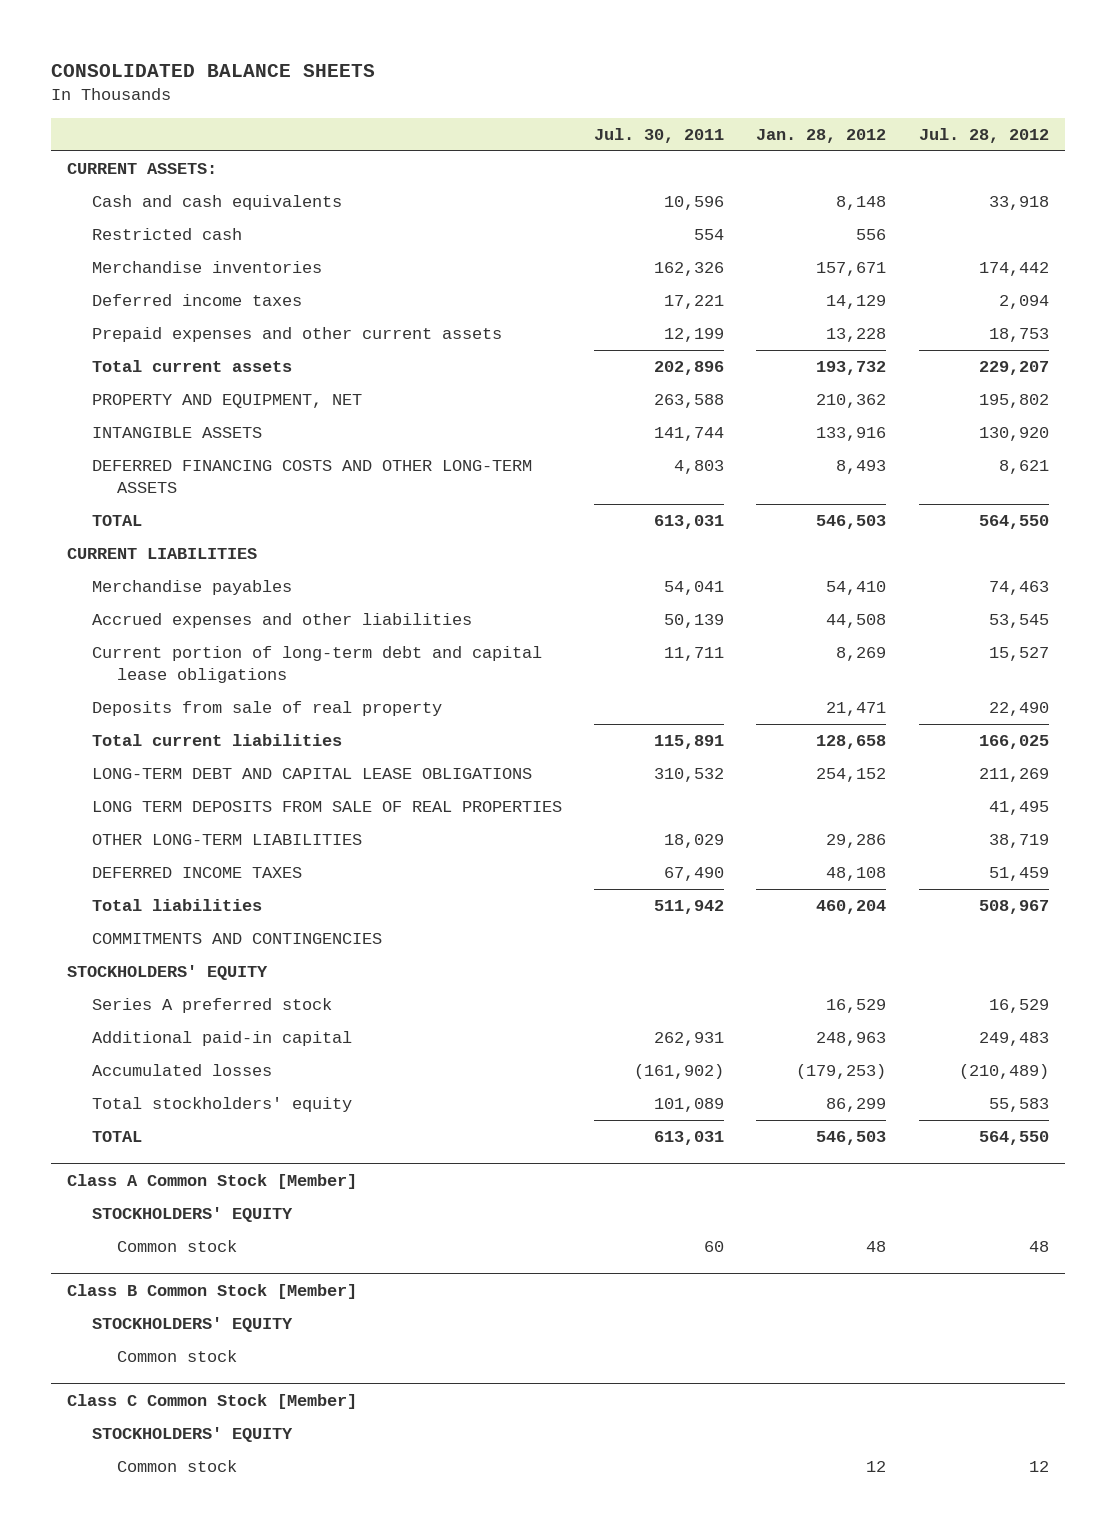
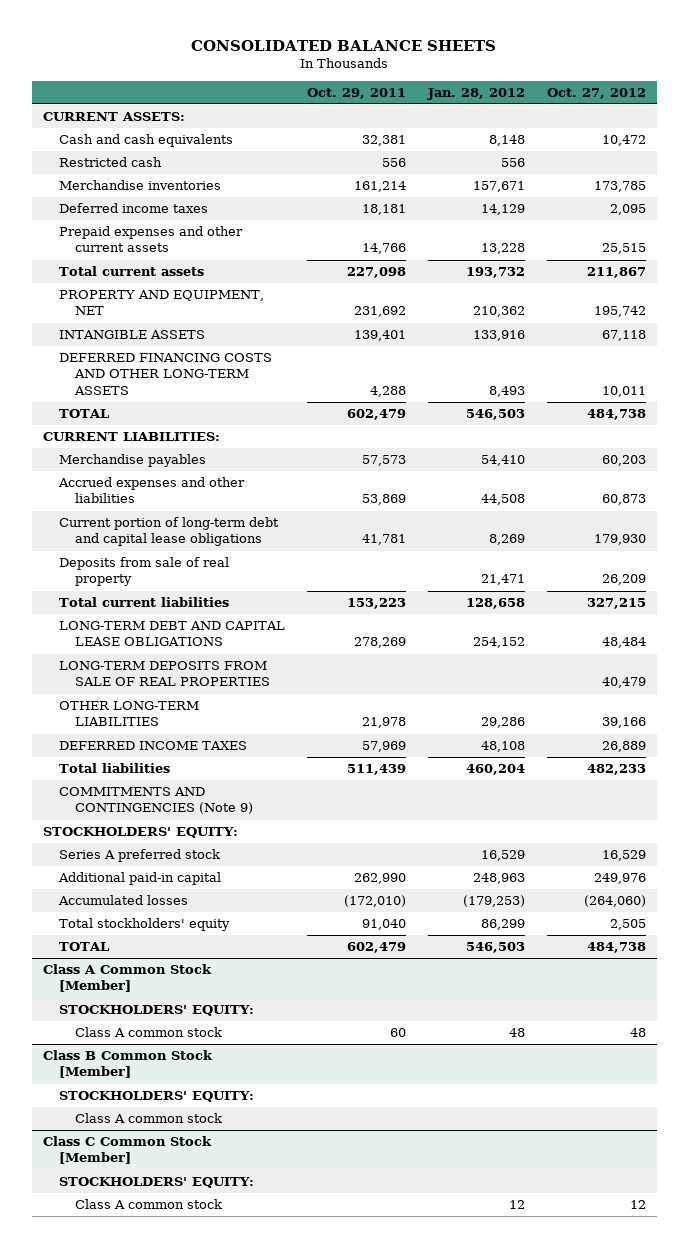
[594,127,725,143] Jul. 30, 2011 -> none
[918,127,1049,143] Jul. 28, 2012 -> none
none -> [306,87,406,99] Oct. 29, 2011
none -> [547,87,647,99] Oct. 27, 2012
[66,548,257,560] CURRENT LIABILITIES -> [42,432,220,442] CURRENT LIABILITIES:
[91,801,562,813] LONG TERM DEPOSITS FROM SALE OF REAL PROPERTIES -> [58,661,270,687] LONG-TERM DEPOSITS FROM SALE OF REAL PROPERTIES
[91,933,382,945] COMMITMENTS AND CONTINGENCIES -> [58,787,253,815] COMMITMENTS AND CONTINGENCIES (Note 9)
[66,965,268,981] STOCKHOLDERS' EQUITY -> [42,827,238,839] STOCKHOLDERS' EQUITY:
[91,1207,293,1223] STOCKHOLDERS' EQUITY -> [58,1005,254,1017] STOCKHOLDERS' EQUITY:
[116,1240,237,1253] Common stock -> [74,1027,222,1038] Class A common stock
[91,1317,293,1333] STOCKHOLDERS' EQUITY -> [58,1091,254,1103] STOCKHOLDERS' EQUITY:
[116,1350,237,1363] Common stock -> [74,1113,222,1124] Class A common stock
[91,1427,293,1443] STOCKHOLDERS' EQUITY -> [58,1177,254,1189] STOCKHOLDERS' EQUITY:
[116,1460,237,1473] Common stock -> [74,1199,222,1210] Class A common stock

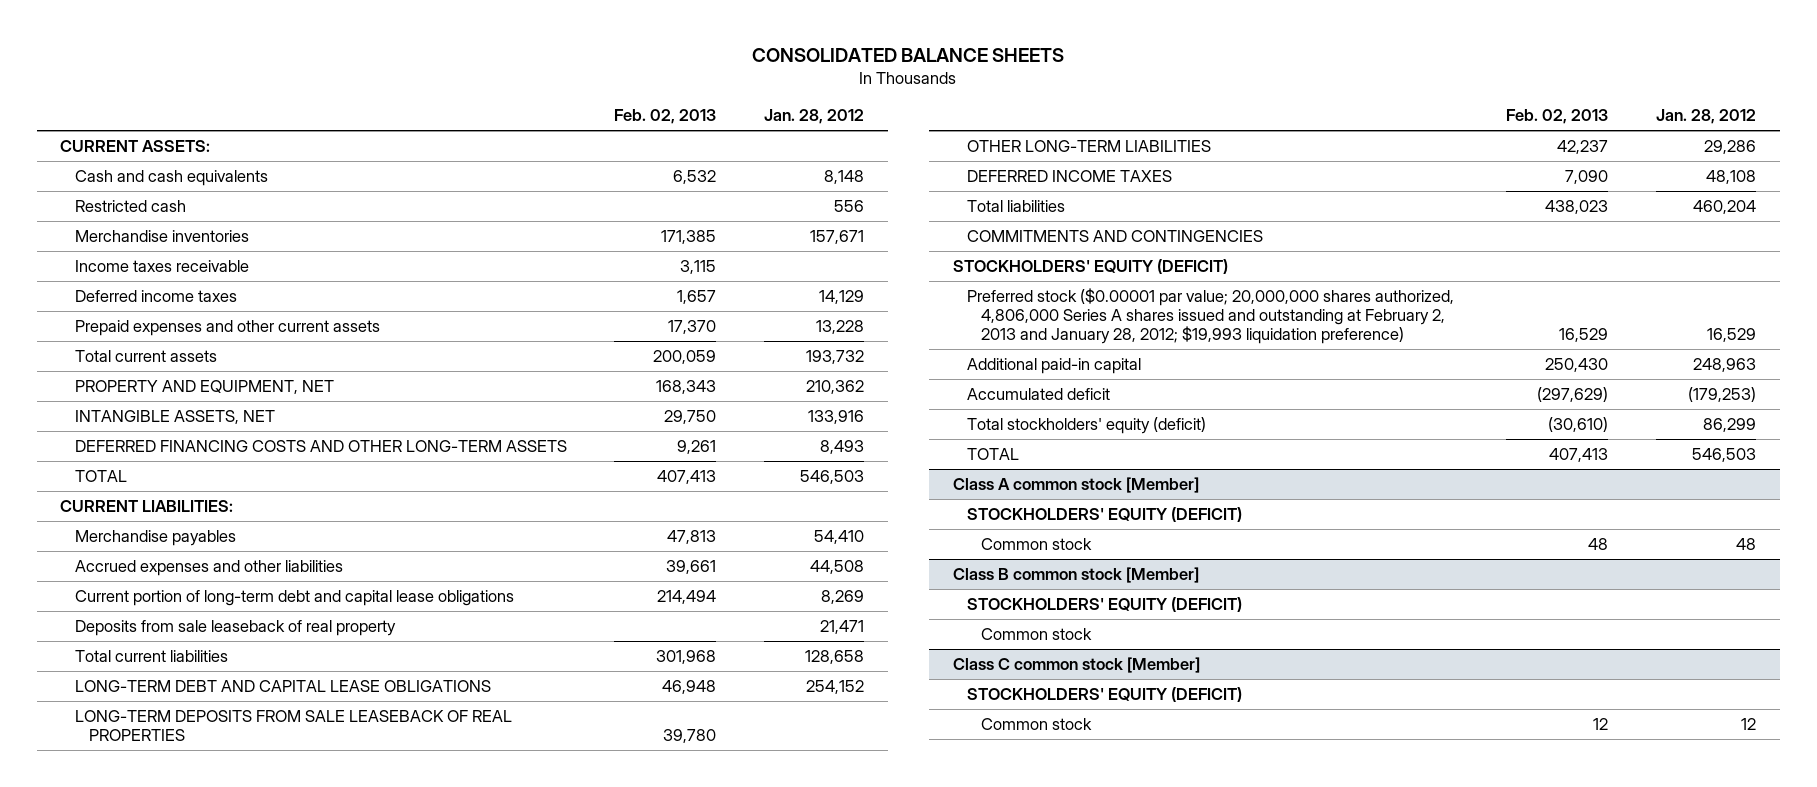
[306,87,406,99] Oct. 29, 2011 -> none
[547,87,647,99] Oct. 27, 2012 -> none
none -> [614,109,717,125] Feb. 02, 2013
none -> [74,259,249,272] Income taxes receivable
[58,330,205,340] INTANGIBLE ASSETS -> [74,409,275,424] INTANGIBLE ASSETS, NET
[58,557,229,587] Deposits from sale of real property -> [74,619,396,636] Deposits from sale leaseback of real property
[58,661,270,687] LONG-TERM DEPOSITS FROM SALE OF REAL PROPERTIES -> [74,709,512,741] LONG-TERM DEPOSITS FROM SALE LEASEBACK OF REAL PROPERTIES
[58,787,253,815] COMMITMENTS AND CONTINGENCIES (Note 9) -> [966,229,1263,242] COMMITMENTS AND CONTINGENCIES
[42,827,238,839] STOCKHOLDERS' EQUITY: -> [952,258,1228,274] STOCKHOLDERS' EQUITY (DEFICIT)
[58,849,220,863] Series A preferred stock -> [966,287,1454,344] Preferred stock ($0.00001 par value; 20,000,000 shares authorized, 4,806,000 Series A shares issued and outstanding at February 2, 2013 and January 28, 2012; $19,993 liquidation preference)
[57,895,188,906] Accumulated losses -> [966,387,1110,400] Accumulated deficit
[58,918,230,932] Total stockholders' equity -> [966,416,1206,434] Total stockholders' equity (deficit)
[42,964,212,993] Class A Common Stock [Member] -> [952,476,1199,493] Class A common stock [Member]
[58,1005,254,1017] STOCKHOLDERS' EQUITY: -> [966,506,1242,522] STOCKHOLDERS' EQUITY (DEFICIT)
[74,1027,222,1038] Class A common stock -> [981,537,1093,550] Common stock
[42,1050,213,1079] Class B Common Stock [Member] -> [952,566,1199,583] Class B common stock [Member]
[58,1091,254,1103] STOCKHOLDERS' EQUITY: -> [966,596,1242,612] STOCKHOLDERS' EQUITY (DEFICIT)
[74,1113,222,1124] Class A common stock -> [981,627,1093,640] Common stock
[42,1136,212,1165] Class C Common Stock [Member] -> [952,656,1200,673] Class C common stock [Member]
[58,1177,254,1189] STOCKHOLDERS' EQUITY: -> [966,686,1242,702] STOCKHOLDERS' EQUITY (DEFICIT)
[74,1199,222,1210] Class A common stock -> [981,717,1093,730] Common stock

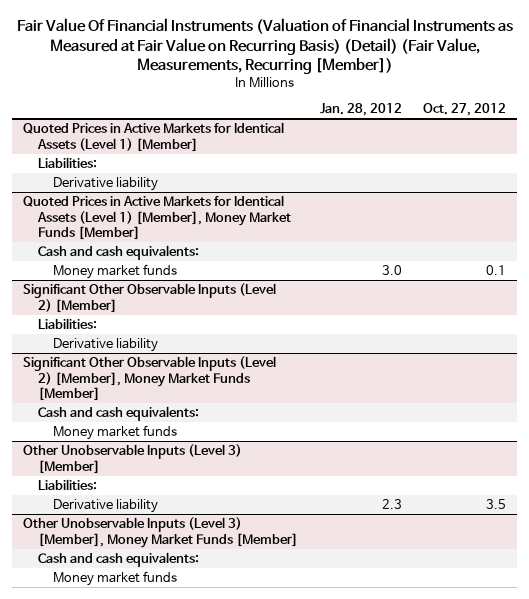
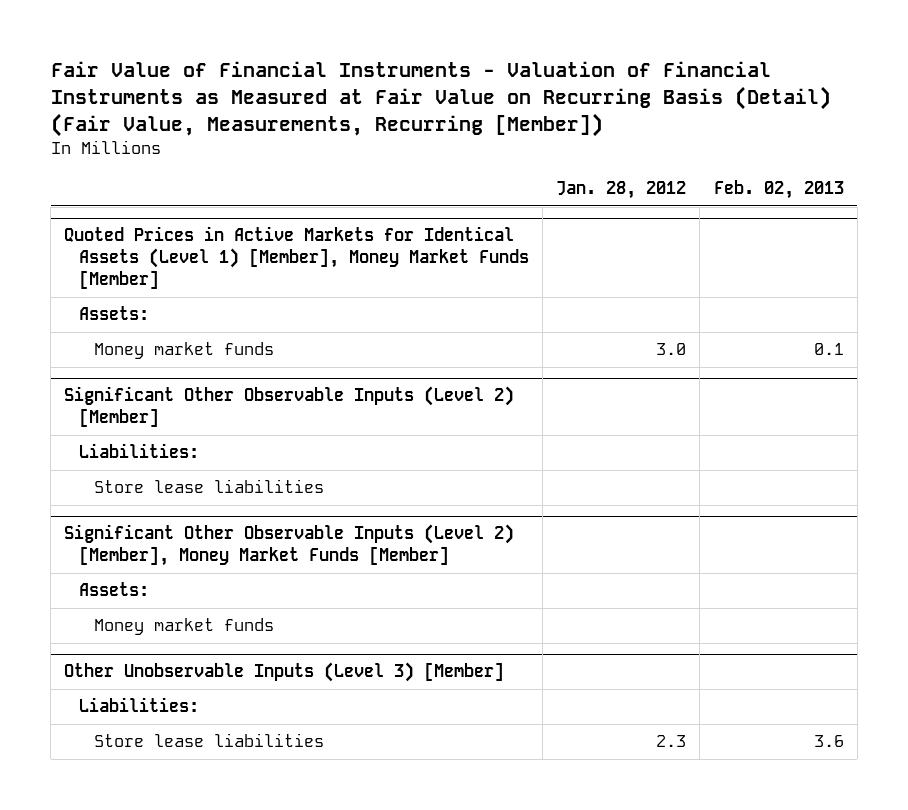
[16,18,513,74] Fair Value Of Financial Instruments (Valuation of Financial Instruments as Measured at Fair Value on Recurring Basis) (Detail) (Fair Value, Measurements, Recurring [Member]) -> [50,61,831,137] Fair Value of Financial Instruments - Valuation of Financial Instruments as Measured at Fair Value on Recurring Basis (Detail) (Fair Value, Measurements, Recurring [Member])
[423,103,507,117] Oct. 27, 2012 -> none
none -> [713,180,844,200] Feb. 02, 2013
[22,122,284,152] Quoted Prices in Active Markets for Identical Assets (Level 1) [Member] -> none
[37,157,97,169] Liabilities: -> none
[53,177,159,192] Derivative liability -> none
[37,245,199,261] Cash and cash equivalents: -> none
none -> [78,306,149,321] Assets:
[53,338,159,353] Derivative liability -> none
none -> [93,479,324,494] Store lease liabilities
[37,406,199,422] Cash and cash equivalents: -> none
none -> [78,582,149,597] Assets:
[53,499,159,514] Derivative liability -> none
[22,517,298,548] Other Unobservable Inputs (Level 3) [Member], Money Market Funds [Member] -> none
[37,552,199,568] Cash and cash equivalents: -> none
[53,571,178,587] Money market funds -> none
none -> [93,733,324,748] Store lease liabilities

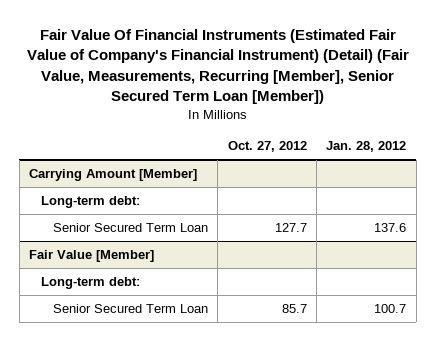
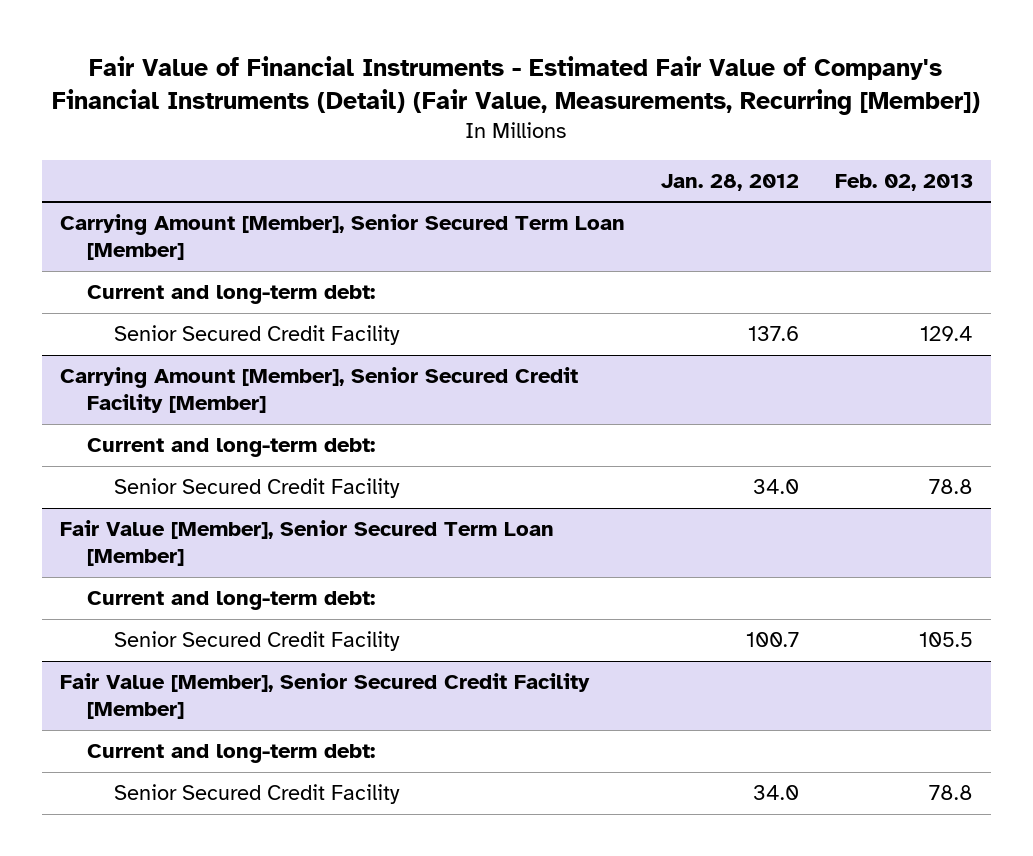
[26,28,409,105] Fair Value Of Financial Instruments (Estimated Fair Value of Company's Financial Instrument) (Detail) (Fair Value, Measurements, Recurring [Member], Senior Secured Term Loan [Member]) -> [52,55,981,116] Fair Value of Financial Instruments - Estimated Fair Value of Company's Financial Instruments (Detail) (Fair Value, Measurements, Recurring [Member])
[227,141,307,153] Oct. 27, 2012 -> none
none -> [834,173,973,191] Feb. 02, 2013
[29,169,198,182] Carrying Amount [Member] -> none
[29,250,155,263] Fair Value [Member] -> none
none -> [60,214,626,261] Carrying Amount [Member], Senior Secured Term Loan [Member]
[41,196,141,209] Long-term debt: -> [87,285,376,305] Current and long-term debt:
[53,223,209,233] Senior Secured Term Loan -> [114,325,401,346] Senior Secured Credit Facility
none -> [60,367,579,414] Carrying Amount [Member], Senior Secured Credit Facility [Member]
[41,277,141,290] Long-term debt: -> [87,438,376,458] Current and long-term debt:
[53,304,209,314] Senior Secured Term Loan -> [114,478,401,499] Senior Secured Credit Facility
[374,304,407,314] 100.7 -> [752,479,799,495] 34.0
none -> [60,520,555,567] Fair Value [Member], Senior Secured Term Loan [Member]
none -> [87,591,376,611] Current and long-term debt:
none -> [114,631,401,652] Senior Secured Credit Facility
none -> [60,673,591,720] Fair Value [Member], Senior Secured Credit Facility [Member]
none -> [87,744,376,764] Current and long-term debt:
none -> [114,784,401,805] Senior Secured Credit Facility

